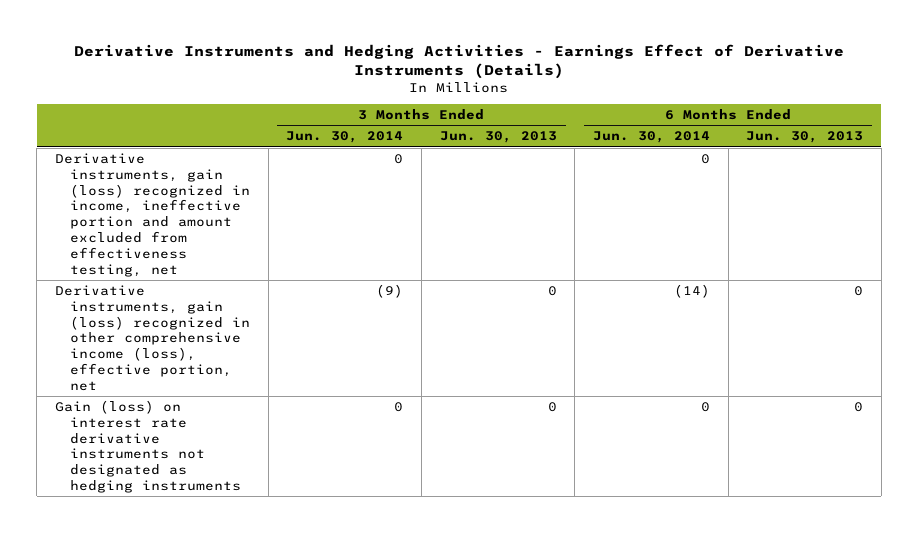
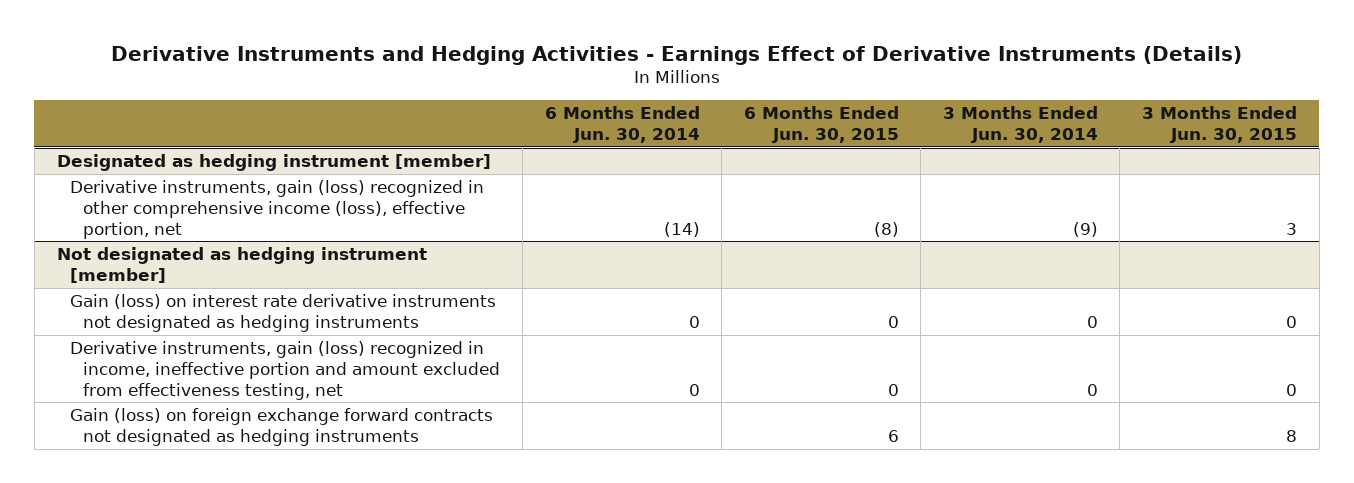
[439,131,557,144] Jun. 30, 2013 -> none
[746,131,864,144] Jun. 30, 2013 -> none
none -> [743,106,899,144] 6 Months Ended Jun. 30, 2015
none -> [1142,106,1298,144] 3 Months Ended Jun. 30, 2015
[54,152,250,277] Derivative instruments, gain (loss) recognized in income, ineffective portion and amount excluded from effectiveness testing, net -> none
none -> [56,154,491,172] Designated as hedging instrument [member]
none -> [56,247,427,283] Not designated as hedging instrument [member]
none -> [69,341,501,400] Derivative instruments, gain (loss) recognized in income, ineffective portion and amount excluded from effectiveness testing, net
none -> [69,408,493,446] Gain (loss) on foreign exchange forward contracts not designated as hedging instruments

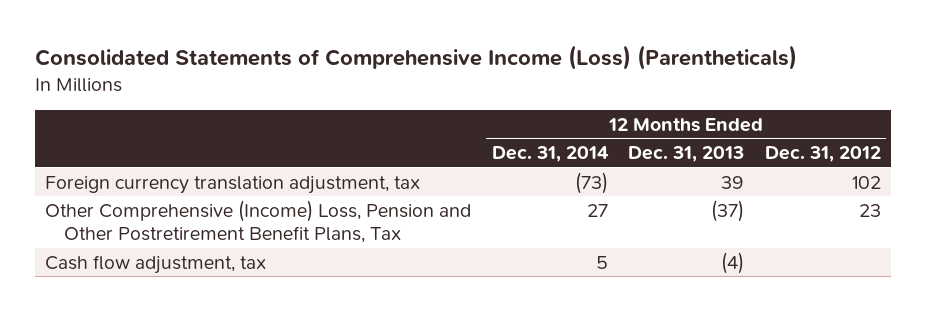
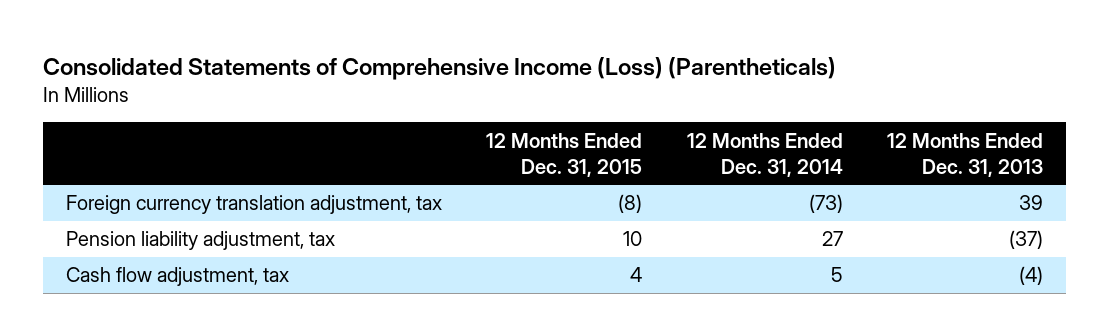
[764,146,881,163] Dec. 31, 2012 -> none
none -> [486,132,643,177] 12 Months Ended Dec. 31, 2015
[45,199,472,244] Other Comprehensive (Income) Loss, Pension and Other Postretirement Benefit Plans, Tax -> [65,231,335,251] Pension liability adjustment, tax

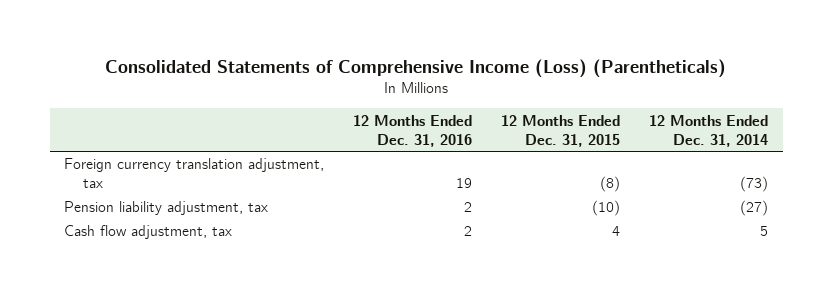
[887,132,1044,177] 12 Months Ended Dec. 31, 2013 -> none
none -> [353,114,473,147] 12 Months Ended Dec. 31, 2016
[623,231,643,247] 10 -> [592,200,621,217] (10)
[821,231,843,247] 27 -> [740,200,769,217] (27)

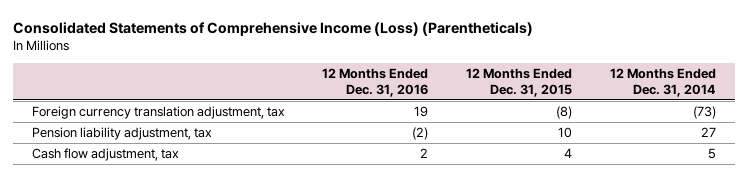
[464,202,473,213] 2 -> [412,127,429,141] (2)
[592,200,621,217] (10) -> [558,127,573,139] 10
[740,200,769,217] (27) -> [701,127,717,138] 27

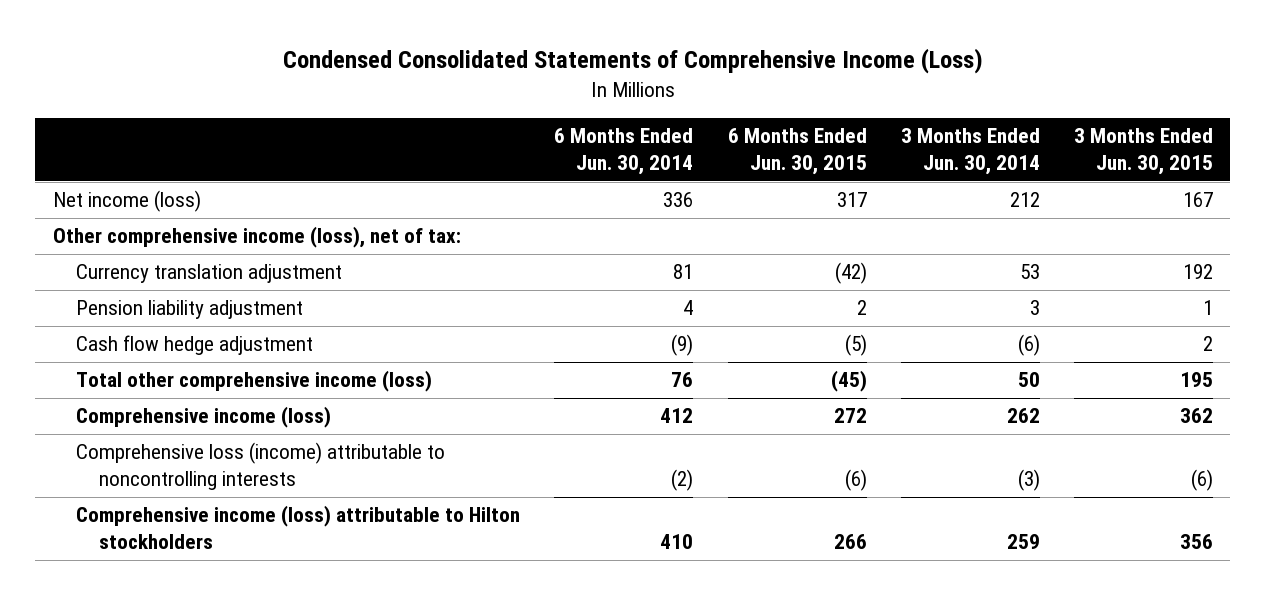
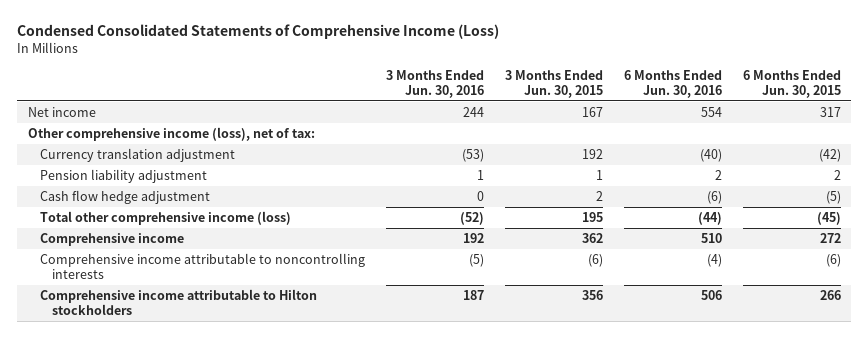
[554,128,694,176] 6 Months Ended Jun. 30, 2014 -> none
[900,128,1040,176] 3 Months Ended Jun. 30, 2014 -> none
none -> [385,69,484,98] 3 Months Ended Jun. 30, 2016
none -> [623,69,722,98] 6 Months Ended Jun. 30, 2016
[52,190,201,213] Net income (loss) -> [27,106,96,117] Net income
[75,406,331,429] Comprehensive income (loss) -> [39,232,184,246] Comprehensive income
[75,442,445,491] Comprehensive loss (income) attributable to noncontrolling interests -> [39,252,365,279] Comprehensive income attributable to noncontrolling interests
[75,505,520,550] Comprehensive income (loss) attributable to Hilton stockholders -> [39,288,317,315] Comprehensive income attributable to Hilton stockholders

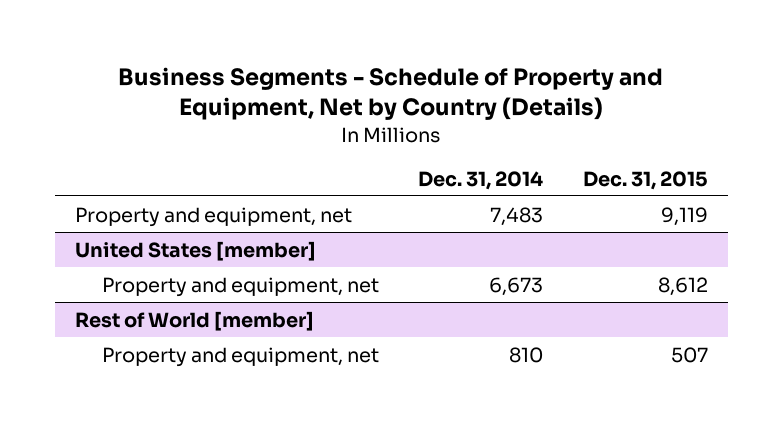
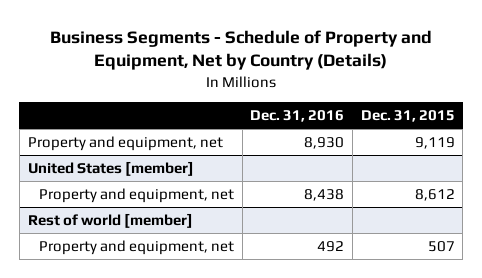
[418,170,544,190] Dec. 31, 2014 -> none
none -> [250,110,345,123] Dec. 31, 2016
[74,310,314,331] Rest of World [member] -> [27,213,193,229] Rest of world [member]

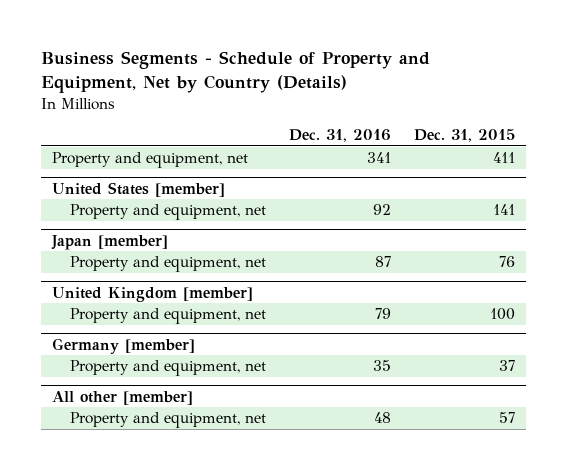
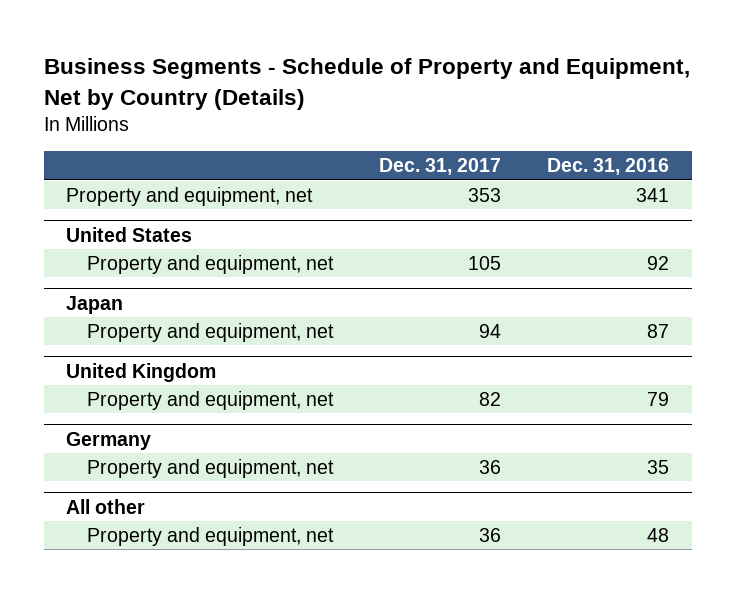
[414,129,516,143] Dec. 31, 2015 -> none
none -> [379,158,502,176] Dec. 31, 2017
[51,181,225,197] United States [member] -> [66,226,193,242] United States
[50,234,168,250] Japan [member] -> [66,295,124,314] Japan
[51,286,253,302] United Kingdom [member] -> [66,362,217,382] United Kingdom
[51,337,195,354] Germany [member] -> [66,431,152,450] Germany
[51,390,193,405] All other [member] -> [66,498,146,514] All other

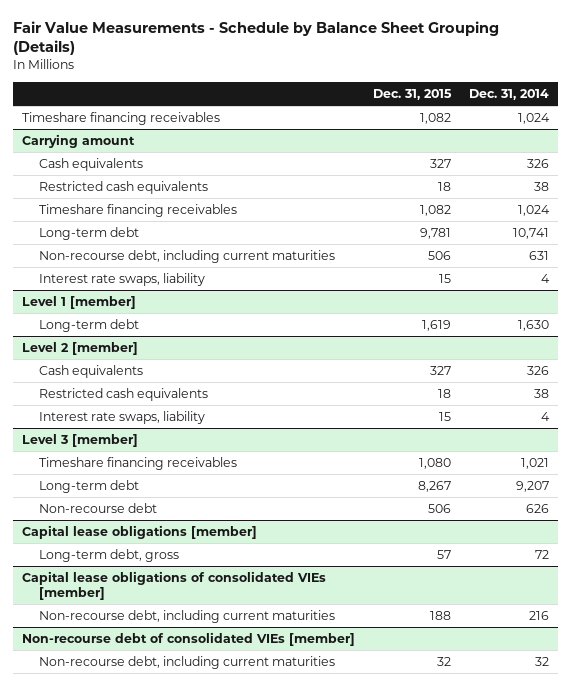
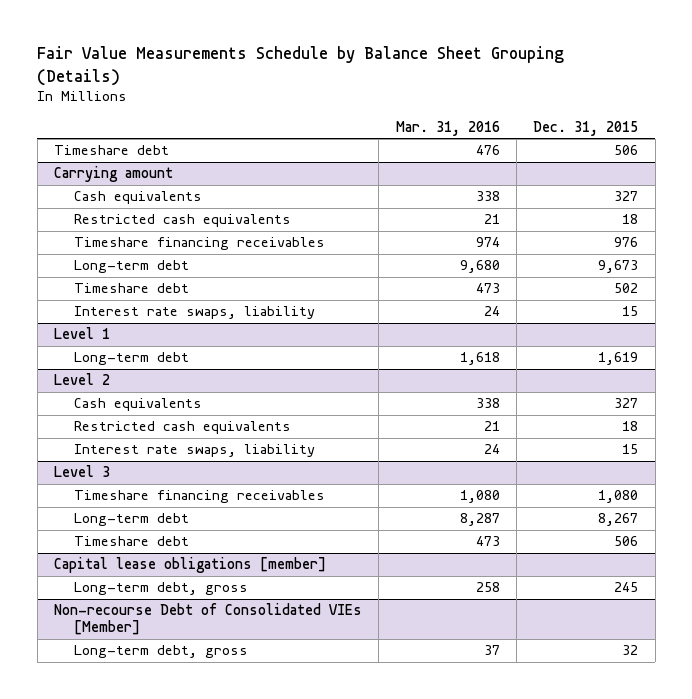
[13,20,500,56] Fair Value Measurements - Schedule by Balance Sheet Grouping (Details) -> [37,46,565,86] Fair Value Measurements Schedule by Balance Sheet Grouping (Details)
[469,88,550,100] Dec. 31, 2014 -> none
none -> [395,120,500,136] Mar. 31, 2016
[22,111,221,125] Timeshare financing receivables -> none
none -> [54,145,170,156] Timeshare debt
[38,249,335,263] Non-recourse debt, including current maturities -> none
[420,204,452,216] 1,082 -> [614,237,639,248] 976
[420,227,452,239] 9,781 -> [598,260,639,274] 9,673
none -> [73,283,189,294] Timeshare debt
[22,295,137,309] Level 1 [member] -> [54,327,111,340] Level 1
[22,341,139,355] Level 2 [member] -> [54,373,111,386] Level 2
[22,433,139,447] Level 3 [member] -> [54,465,111,478] Level 3
[38,502,157,513] Non-recourse debt -> none
none -> [73,536,189,547] Timeshare debt
[22,570,327,600] Capital lease obligations of consolidated VIEs [member] -> none
[38,609,335,623] Non-recourse debt, including current maturities -> none
[38,655,335,669] Non-recourse debt, including current maturities -> none
[437,549,452,559] 57 -> [614,582,639,593] 245
[22,631,356,646] Non-recourse debt of consolidated VIEs [member] -> [54,603,363,636] Non-recourse Debt of Consolidated VIEs [Member]
none -> [73,645,248,659] Long-term debt, gross

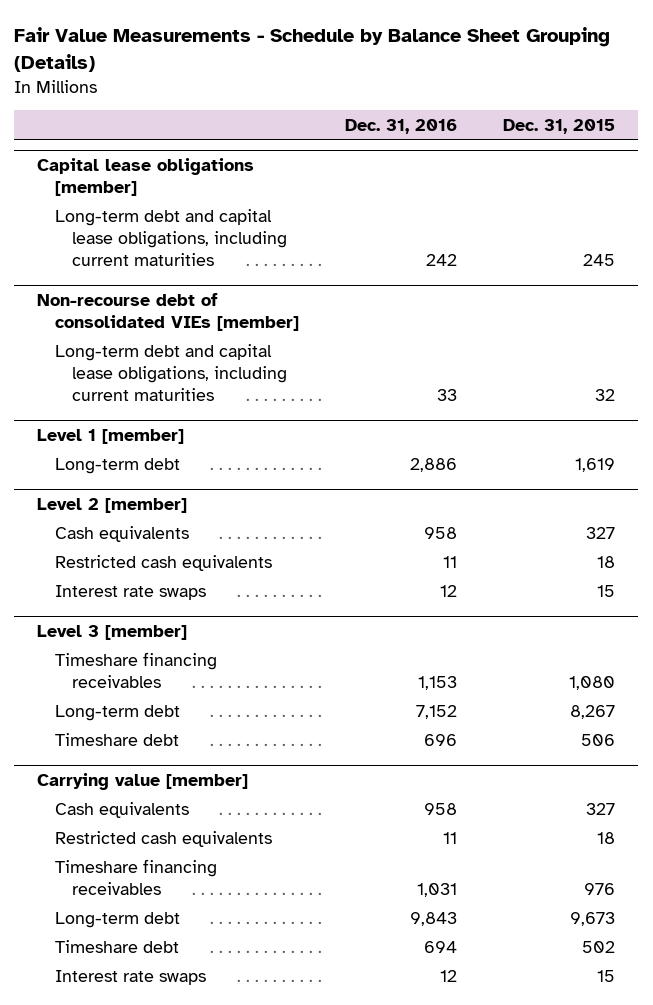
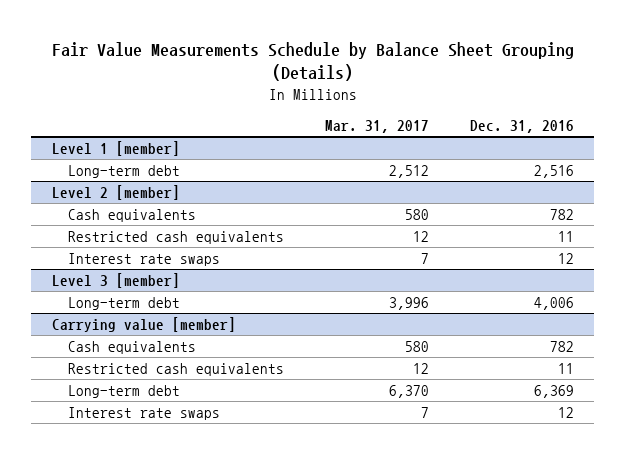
[14,26,611,73] Fair Value Measurements - Schedule by Balance Sheet Grouping (Details) -> [51,41,574,82] Fair Value Measurements Schedule by Balance Sheet Grouping (Details)
[503,118,616,134] Dec. 31, 2015 -> none
none -> [324,120,429,134] Mar. 31, 2017
[37,158,255,197] Capital lease obligations [member] -> none
[54,209,288,267] Long-term debt and capital lease obligations, including current maturities -> none
[37,293,299,332] Non-recourse debt of consolidated VIEs [member] -> none
[54,344,288,402] Long-term debt and capital lease obligations, including current maturities -> none
[410,458,458,473] 2,886 -> [533,164,574,178] 2,516
[424,527,458,540] 958 -> [549,208,574,220] 782
[54,652,217,689] Timeshare financing receivables -> none
[54,733,179,747] Timeshare debt -> none
[416,705,458,720] 7,152 -> [533,296,574,310] 4,006
[424,803,458,816] 958 -> [549,340,574,352] 782
[54,859,217,896] Timeshare financing receivables -> none
[54,940,179,954] Timeshare debt -> none
[410,912,458,927] 9,843 -> [533,384,574,398] 6,369

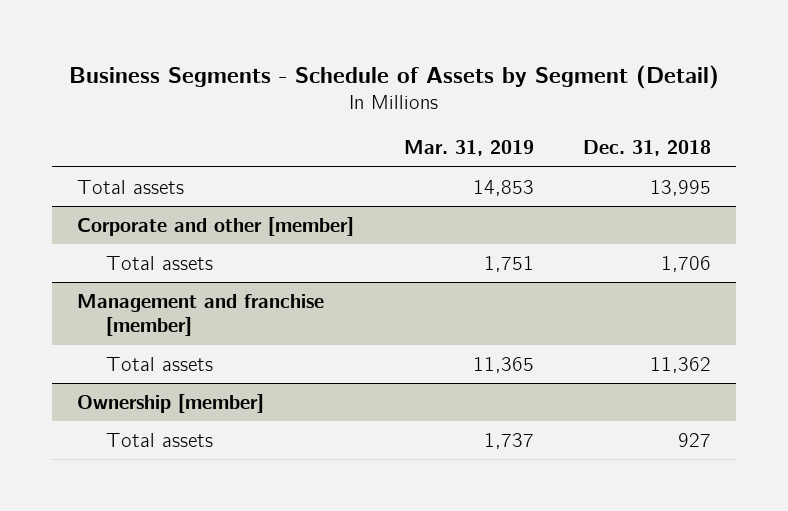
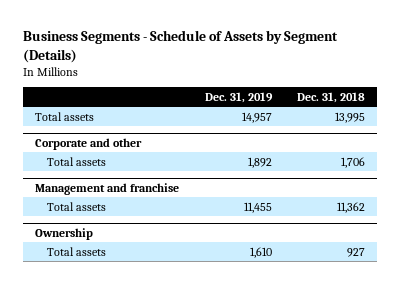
[69,64,720,89] Business Segments - Schedule of Assets by Segment (Detail) -> [22,30,338,63] Business Segments - Schedule of Assets by Segment (Details)
[403,140,534,157] Mar. 31, 2019 -> none
none -> [204,92,273,104] Dec. 31, 2019
[77,216,355,236] Corporate and other [member] -> [35,137,143,150] Corporate and other
[77,293,325,337] Management and franchise [member] -> [35,182,180,195] Management and franchise
[77,393,265,413] Ownership [member] -> [35,227,94,240] Ownership

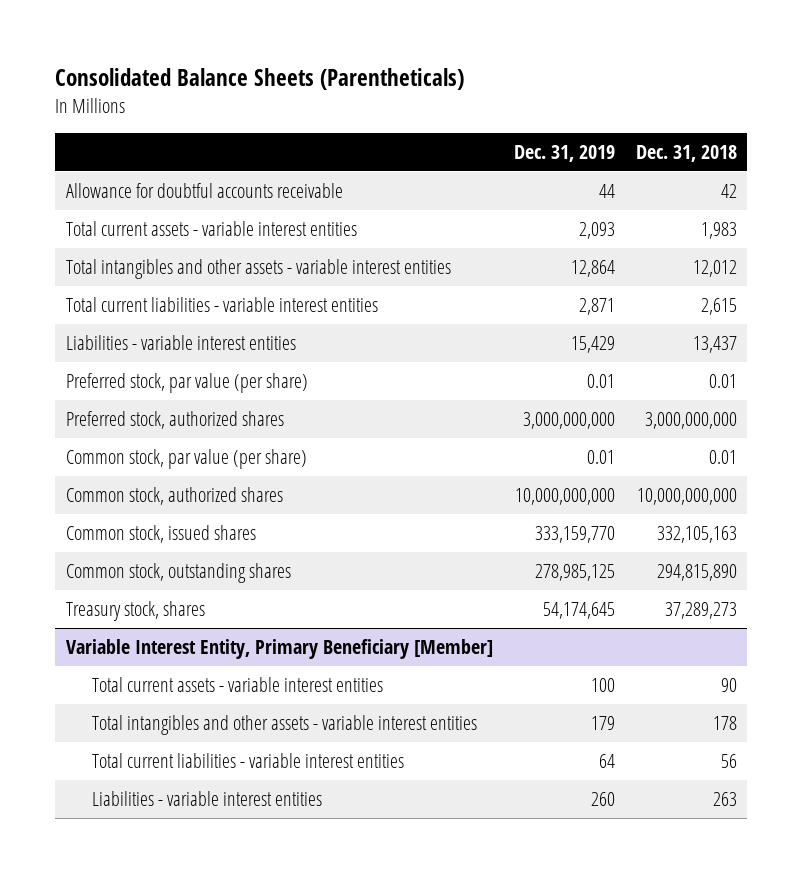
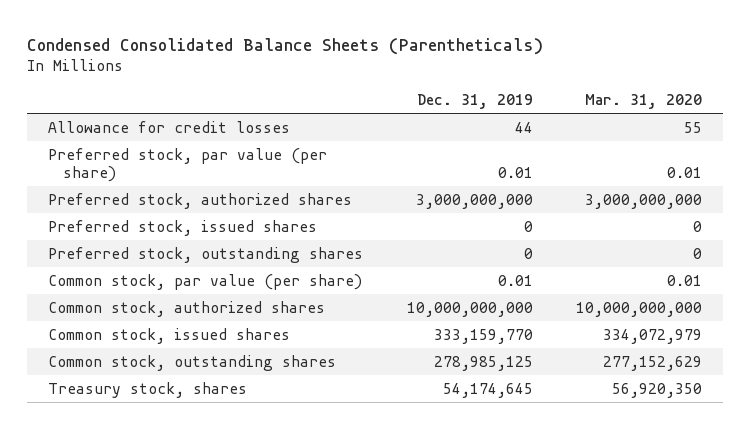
[55,68,465,91] Consolidated Balance Sheets (Parentheticals) -> [26,37,543,55] Condensed Consolidated Balance Sheets (Parentheticals)
[635,144,737,162] Dec. 31, 2018 -> none
none -> [584,94,702,110] Mar. 31, 2020
[65,221,357,237] Total current assets - variable interest entities -> none
[65,259,451,280] Total intangibles and other assets - variable interest entities -> none
[65,297,378,313] Total current liabilities - variable interest entities -> none
[65,335,296,351] Liabilities - variable interest entities -> none
[65,183,343,199] Allowance for doubtful accounts receivable -> [48,120,291,133] Allowance for credit losses
none -> [48,219,318,236] Preferred stock, issued shares
none -> [48,246,364,263] Preferred stock, outstanding shares
[65,639,493,660] Variable Interest Entity, Primary Beneficiary [Member] -> none
[92,677,384,693] Total current assets - variable interest entities -> none
[92,715,478,736] Total intangibles and other assets - variable interest entities -> none
[92,753,405,769] Total current liabilities - variable interest entities -> none
[92,791,323,807] Liabilities - variable interest entities -> none

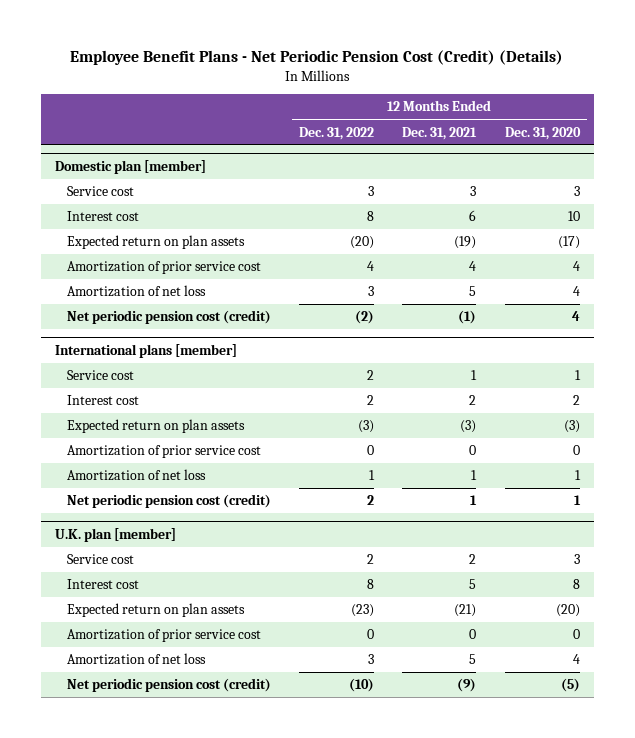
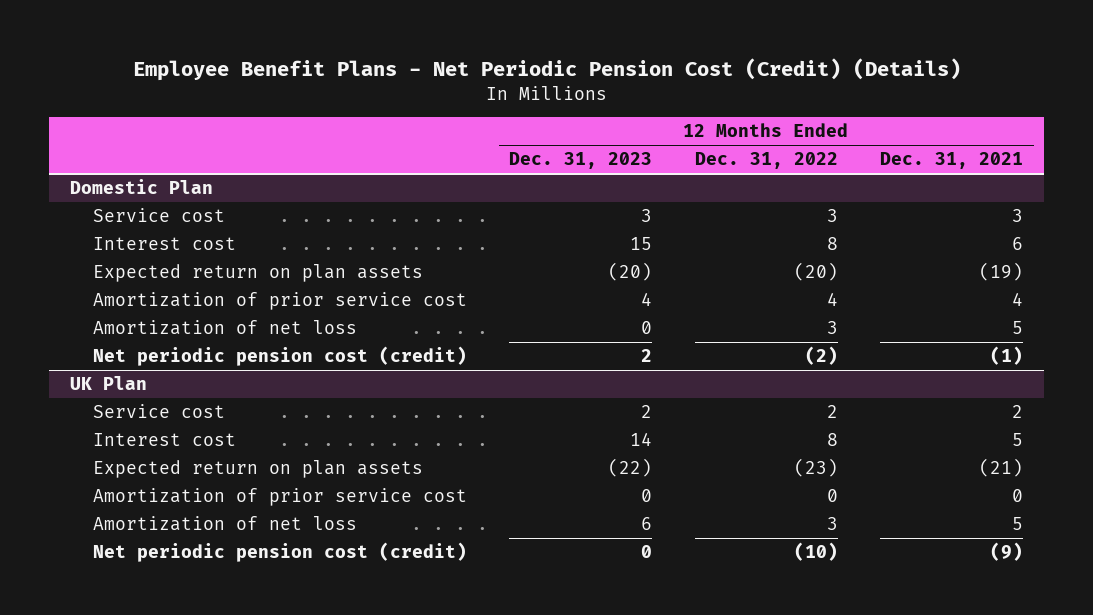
[504,126,581,140] Dec. 31, 2020 -> none
none -> [509,152,653,170] Dec. 31, 2023
[55,159,207,174] Domestic plan [member] -> [70,179,214,195] Domestic Plan
[55,343,238,358] International plans [member] -> none
[67,370,135,381] Service cost -> none
[67,395,140,406] Interest cost -> none
[67,419,246,434] Expected return on plan assets -> none
[67,445,262,459] Amortization of prior service cost -> none
[67,469,207,482] Amortization of net loss -> none
[67,494,272,509] Net periodic pension cost (credit) -> none
[55,527,177,542] U.K. plan [member] -> none
none -> [70,376,148,391] UK Plan

